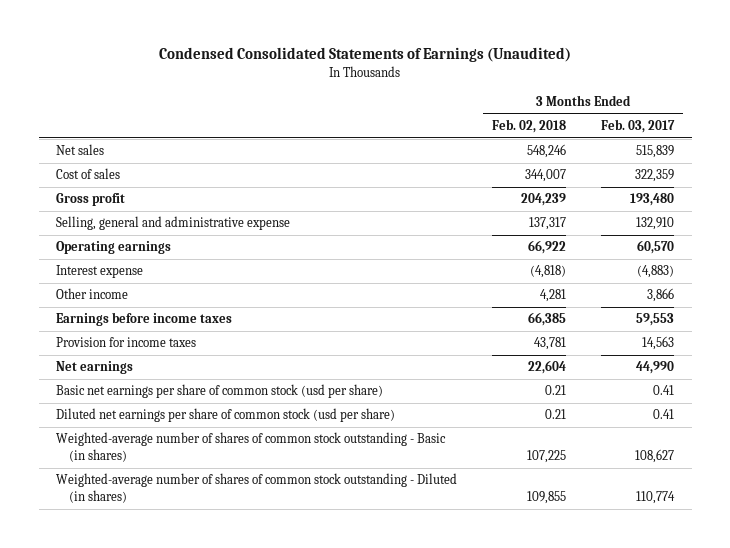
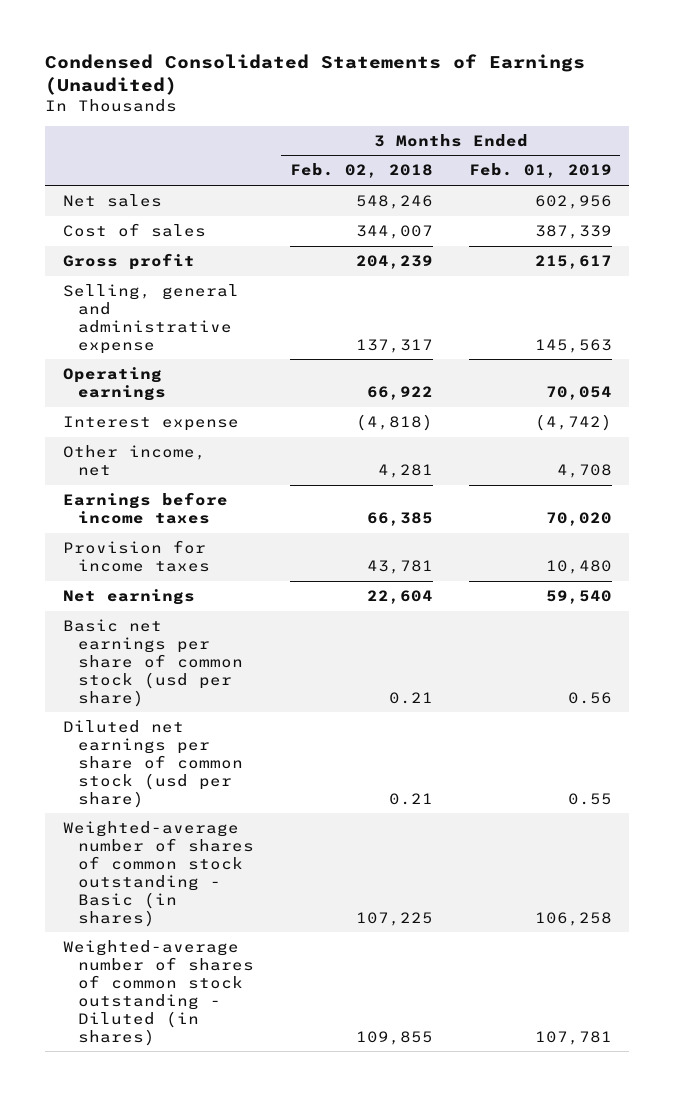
[601,119,676,134] Feb. 03, 2017 -> none
none -> [468,163,612,179] Feb. 01, 2019
[56,288,129,300] Other income -> [62,444,206,476] Other income, net

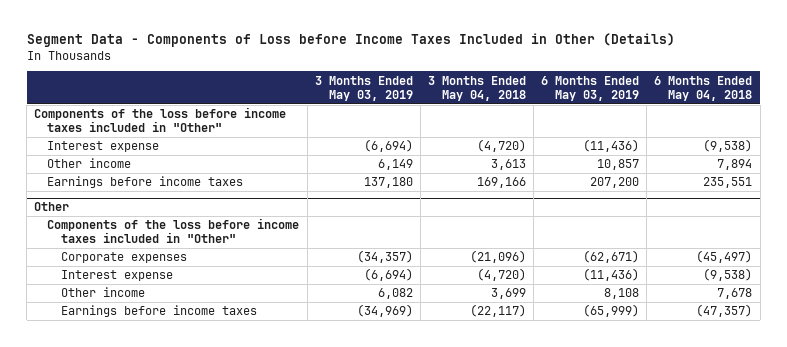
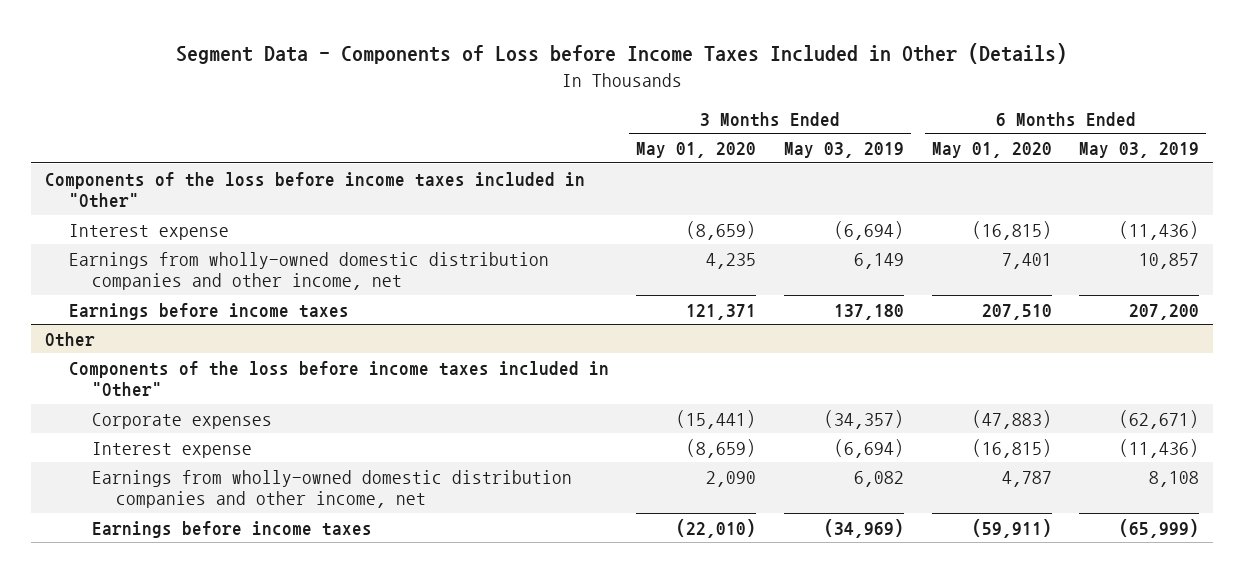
[427,75,526,101] 3 Months Ended May 04, 2018 -> none
[654,75,753,101] 6 Months Ended May 04, 2018 -> none
none -> [636,142,757,159] May 01, 2020
none -> [931,142,1052,159] May 01, 2020
[47,158,132,169] Other income -> [68,251,549,291] Earnings from wholly-owned domestic distribution companies and other income, net
[60,287,145,298] Other income -> [92,469,573,509] Earnings from wholly-owned domestic distribution companies and other income, net

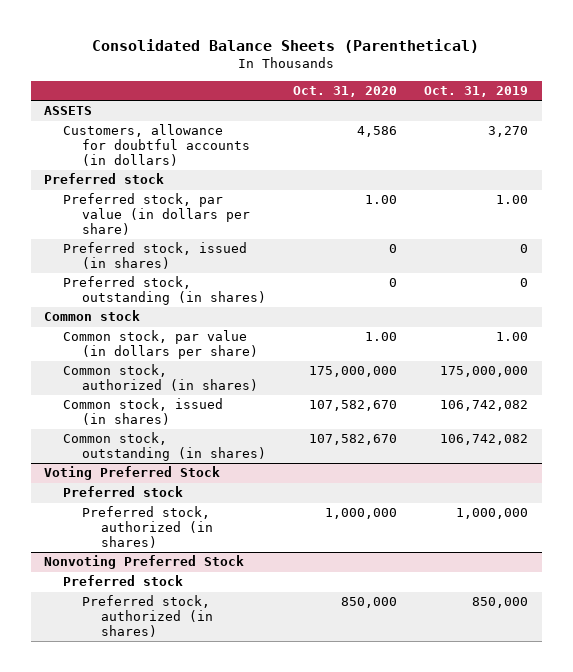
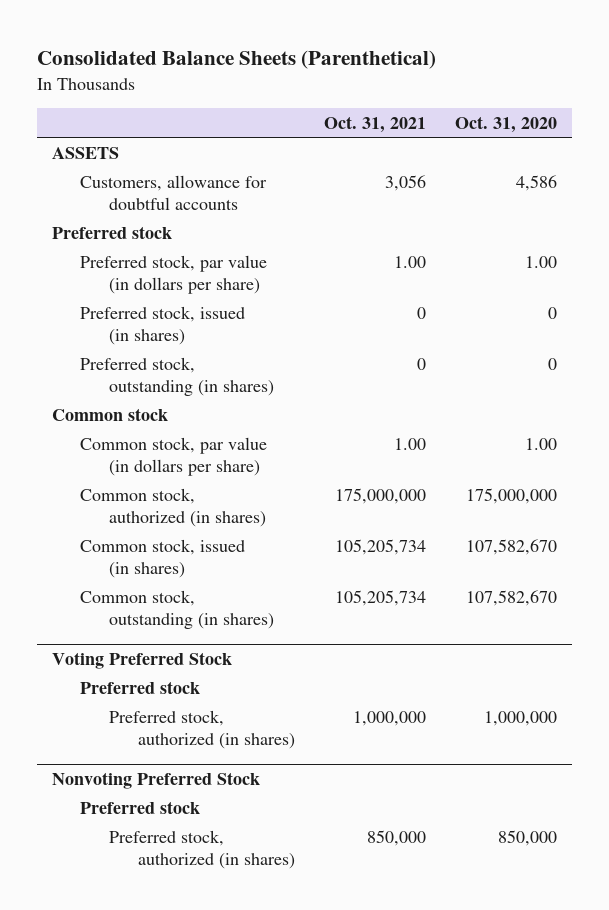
[424,86,529,98] Oct. 31, 2019 -> none
none -> [323,115,426,133] Oct. 31, 2021
[63,124,251,167] Customers, allowance for doubtful accounts (in dollars) -> [80,174,268,210] Customers, allowance for doubtful accounts

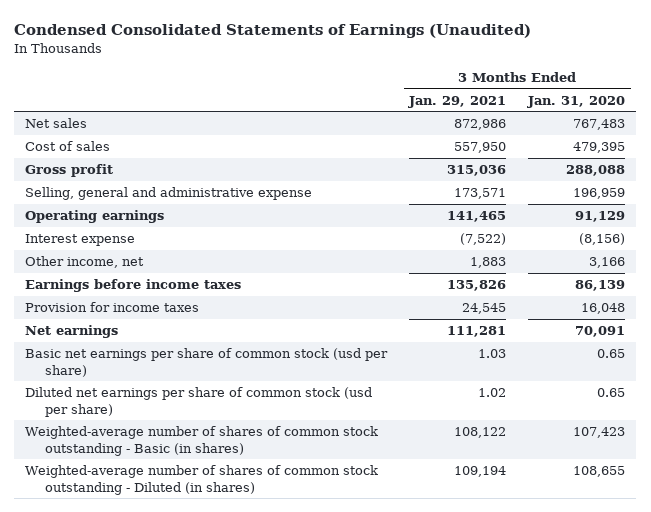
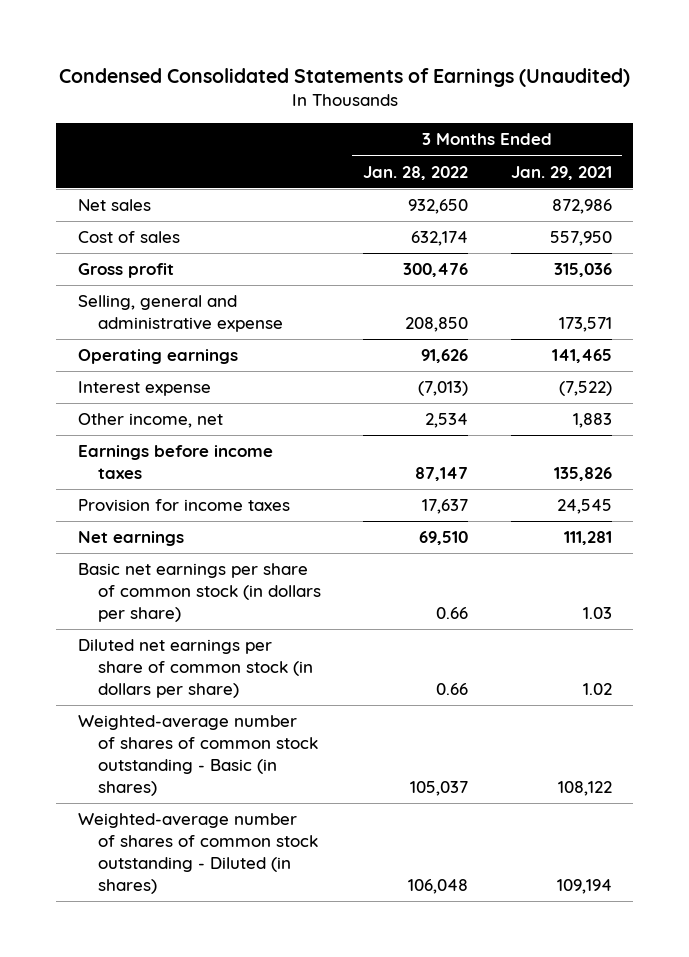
[527,95,626,108] Jan. 31, 2020 -> none
none -> [363,165,469,180] Jan. 28, 2022
[25,348,389,377] Basic net earnings per share of common stock (usd per share) -> [77,563,321,622] Basic net earnings per share of common stock (in dollars per share)
[25,387,373,417] Diluted net earnings per share of common stock (usd per share) -> [77,639,313,698] Diluted net earnings per share of common stock (in dollars per share)

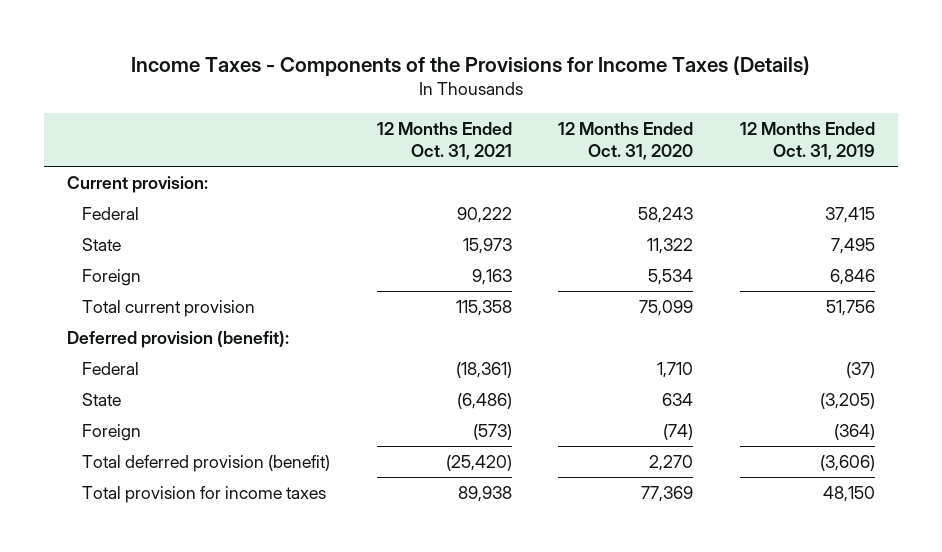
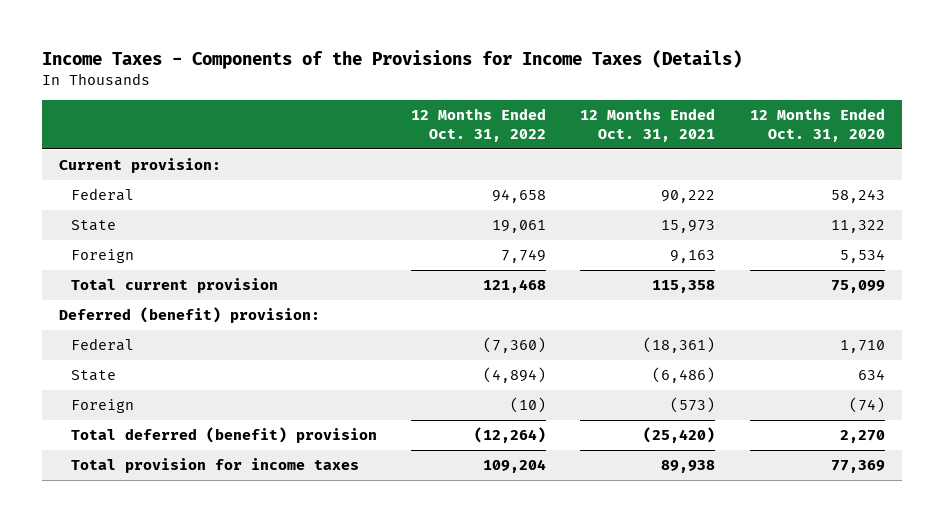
[739,122,875,161] 12 Months Ended Oct. 31, 2019 -> none
none -> [411,107,547,143] 12 Months Ended Oct. 31, 2022
[67,331,290,349] Deferred provision (benefit): -> [59,307,321,324] Deferred (benefit) provision:
[81,455,330,473] Total deferred provision (benefit) -> [71,427,378,444] Total deferred (benefit) provision

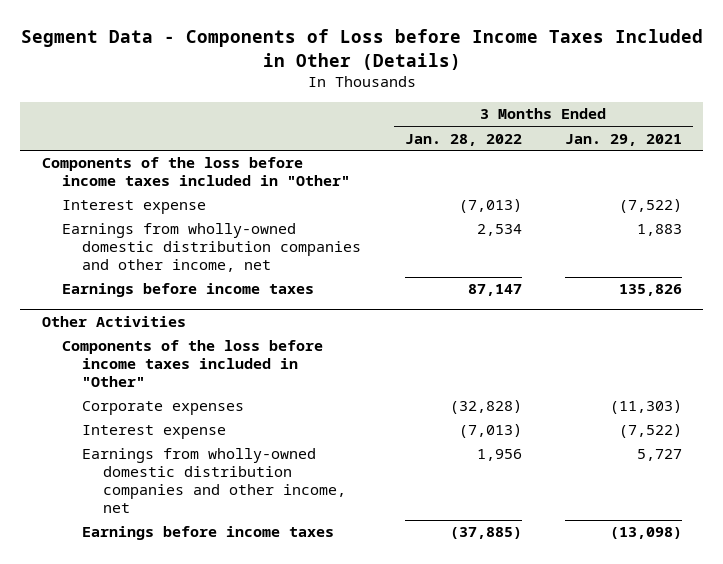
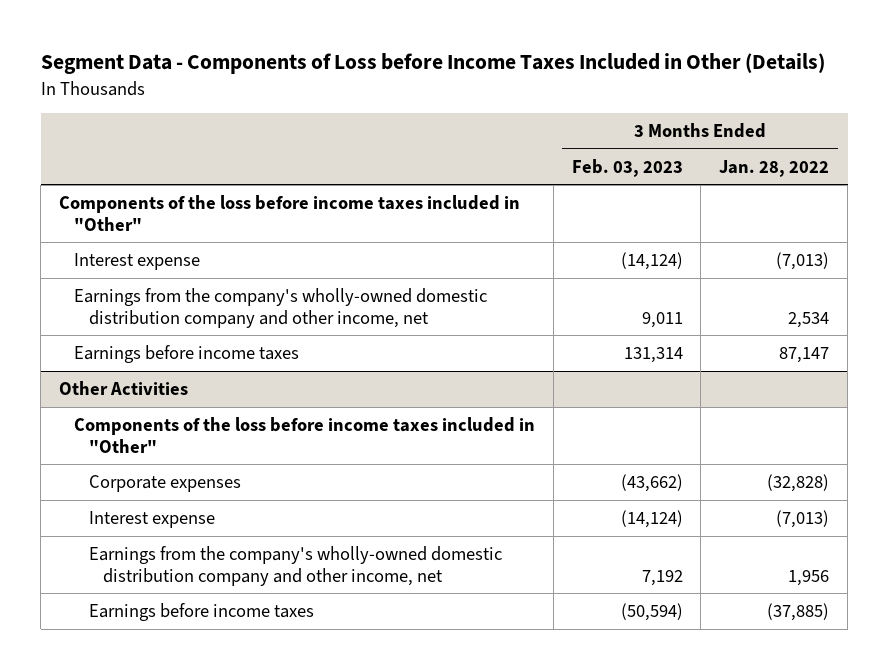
[564,133,682,146] Jan. 29, 2021 -> none
none -> [571,158,683,177] Feb. 03, 2023
[61,223,362,273] Earnings from wholly-owned domestic distribution companies and other income, net -> [73,287,487,328] Earnings from the company's wholly-owned domestic distribution company and other income, net
[82,448,346,513] Earnings from wholly-owned domestic distribution companies and other income, net -> [88,545,502,586] Earnings from the company's wholly-owned domestic distribution company and other income, net

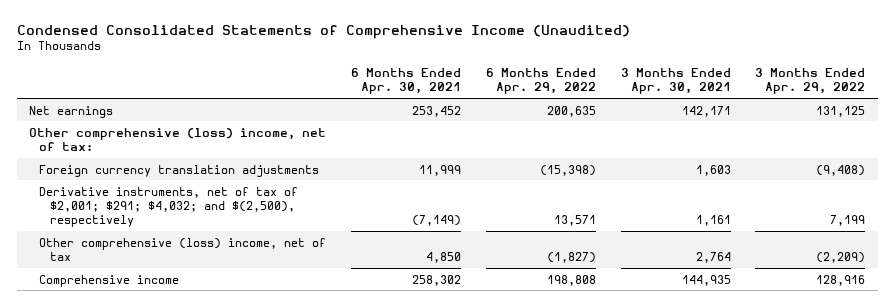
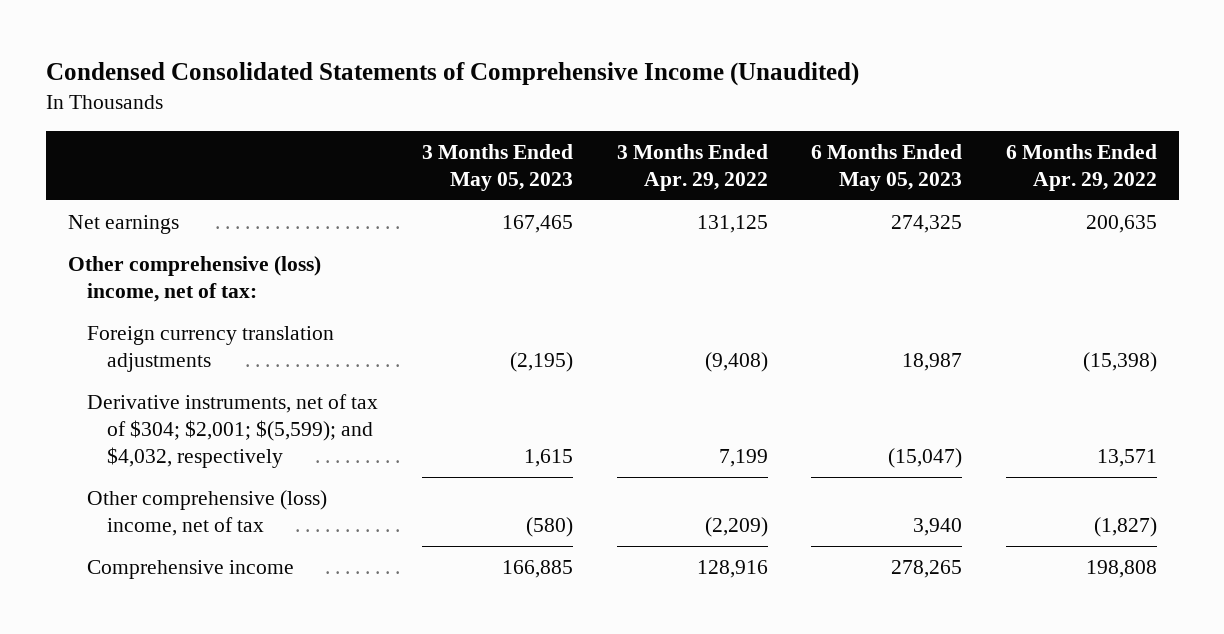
[351,68,462,95] 6 Months Ended Apr. 30, 2021 -> none
[620,68,731,95] 3 Months Ended Apr. 30, 2021 -> none
none -> [422,143,574,191] 3 Months Ended May 05, 2023
none -> [811,143,963,191] 6 Months Ended May 05, 2023
[39,186,299,227] Derivative instruments, net of tax of $2,001; $291; $4,032; and $(2,500), respectively -> [87,394,379,469] Derivative instruments, net of tax of $304; $2,001; $(5,599); and $4,032, respectively

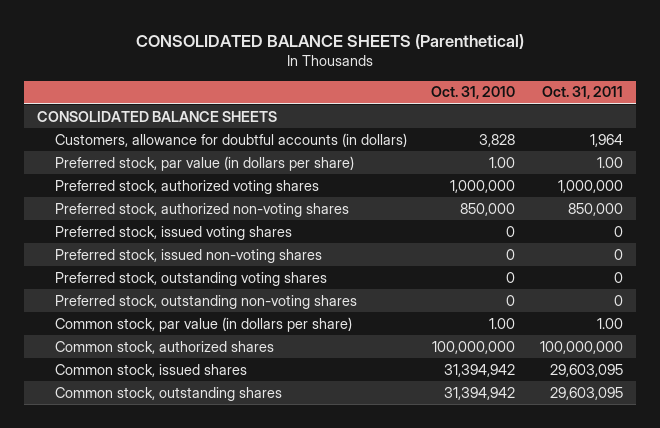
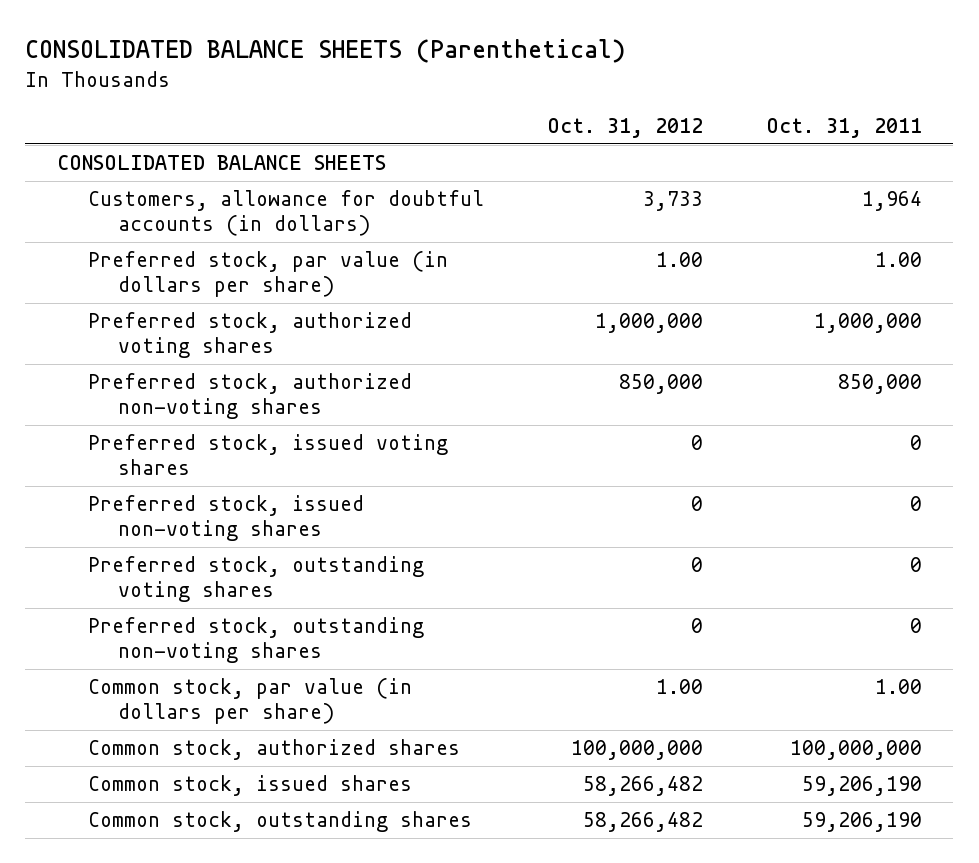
[431,86,516,100] Oct. 31, 2010 -> none
none -> [546,118,703,139] Oct. 31, 2012
[550,363,624,377] 29,603,095 -> [801,776,922,797] 59,206,190
[550,386,624,400] 29,603,095 -> [801,812,922,833] 59,206,190

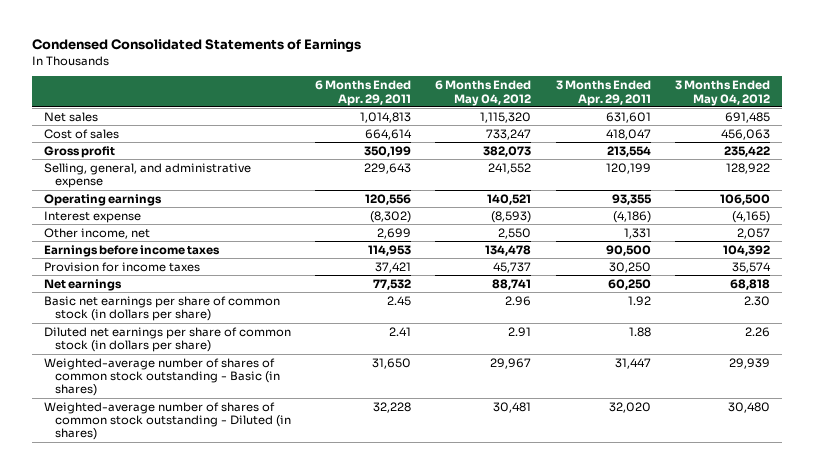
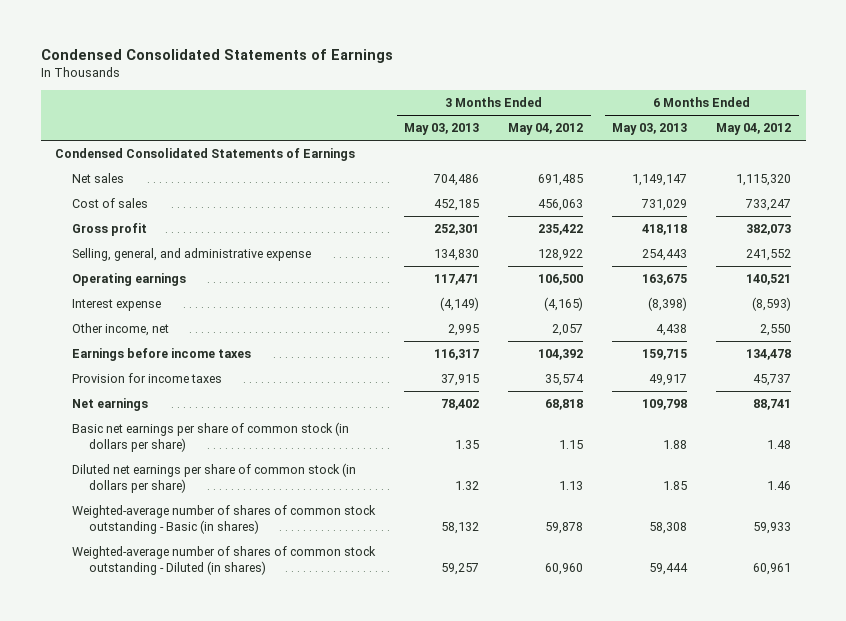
[315,80,412,106] 6 Months Ended Apr. 29, 2011 -> none
[555,80,651,106] 3 Months Ended Apr. 29, 2011 -> none
none -> [404,123,480,136] May 03, 2013
none -> [612,123,688,136] May 03, 2013
none -> [55,148,356,162] Condensed Consolidated Statements of Earnings
[505,295,532,306] 2.96 -> [767,440,792,450] 1.48
[744,295,771,306] 2.30 -> [559,440,584,450] 1.15
[508,326,532,337] 2.91 -> [767,481,792,491] 1.46
[745,326,771,337] 2.26 -> [559,481,584,491] 1.13
[490,357,532,369] 29,967 -> [753,522,792,535] 59,933
[729,357,771,369] 29,939 -> [545,522,584,535] 59,878
[493,401,532,413] 30,481 -> [753,563,792,576] 60,961
[728,401,771,413] 30,480 -> [545,563,584,576] 60,960

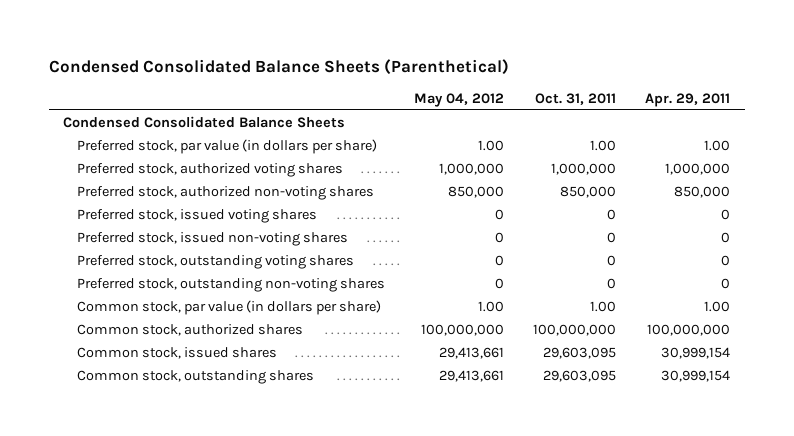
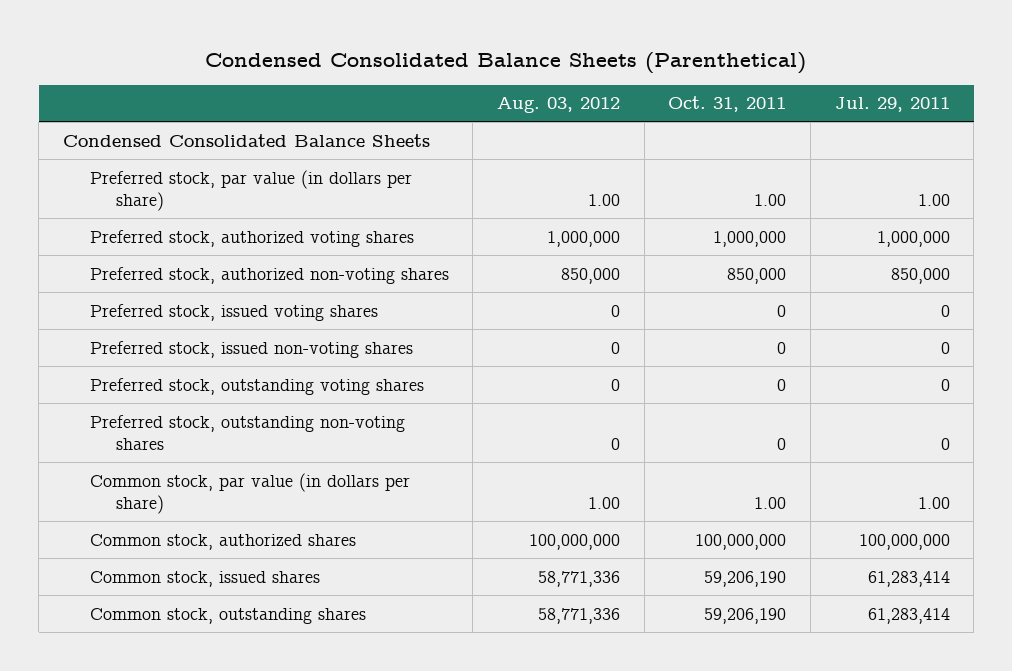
[414,92,505,107] May 04, 2012 -> none
[645,92,731,107] Apr. 29, 2011 -> none
none -> [496,97,620,114] Aug. 03, 2012
none -> [834,97,950,113] Jul. 29, 2011
[543,347,617,360] 29,603,095 -> [704,570,787,587] 59,206,190
[543,370,617,383] 29,603,095 -> [704,607,787,624] 59,206,190

